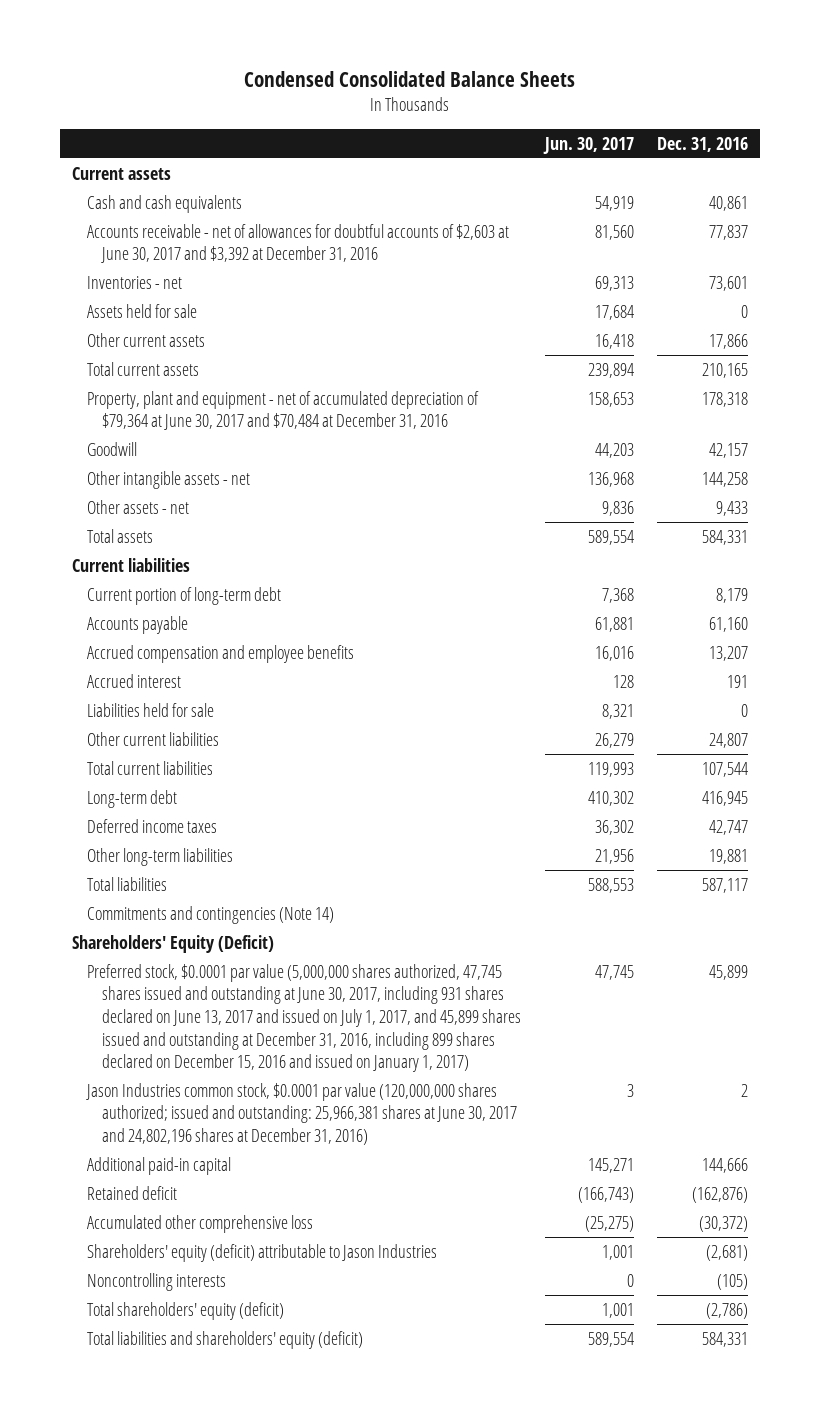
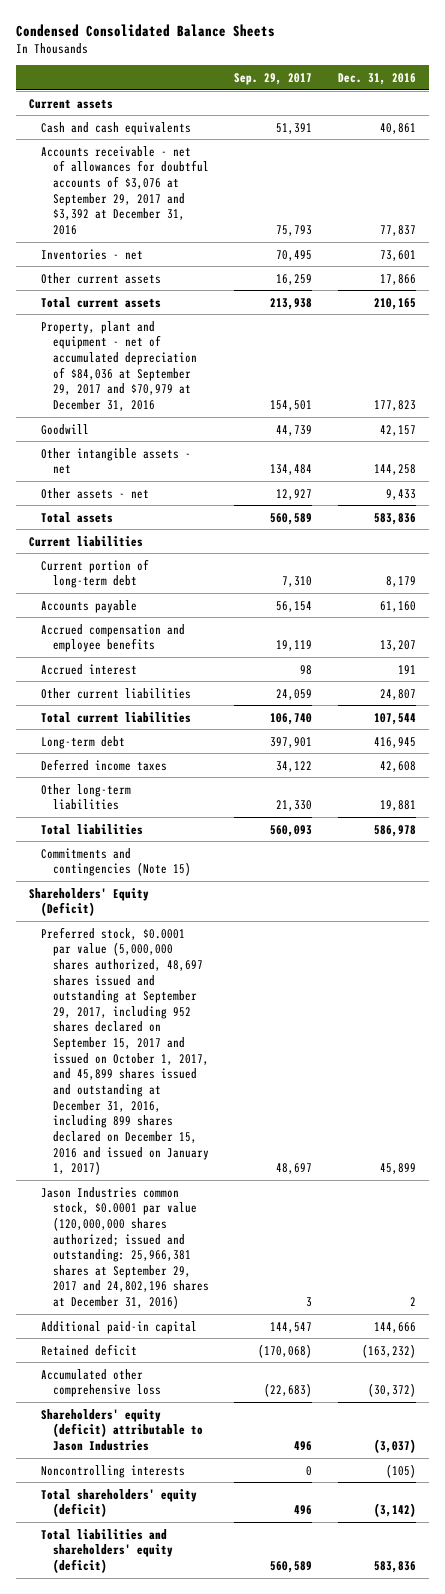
[542,136,634,154] Jun. 30, 2017 -> none
none -> [234,72,313,85] Sep. 29, 2017
[86,223,509,264] Accounts receivable - net of allowances for doubtful accounts of $2,603 at June 30, 2017 and $3,392 at December 31, 2016 -> [40,145,209,235] Accounts receivable - net of allowances for doubtful accounts of $3,076 at September 29, 2017 and $3,392 at December 31, 2016
[86,303,197,318] Assets held for sale -> none
[86,390,479,431] Property, plant and equipment - net of accumulated depreciation of $79,364 at June 30, 2017 and $70,484 at December 31, 2016 -> [40,320,197,411] Property, plant and equipment - net of accumulated depreciation of $84,036 at September 29, 2017 and $70,979 at December 31, 2016
[702,391,749,407] 178,318 -> [374,399,417,411] 177,823
[702,529,749,545] 584,331 -> [374,512,417,525] 583,836
[86,702,214,717] Liabilities held for sale -> none
[709,819,749,835] 42,747 -> [380,760,417,772] 42,608
[702,877,749,893] 587,117 -> [374,824,417,837] 586,978
[86,905,334,924] Commitments and contingencies (Note 14) -> [40,847,191,877] Commitments and contingencies (Note 15)
[86,963,522,1073] Preferred stock, $0.0001 par value (5,000,000 shares authorized, 47,745 shares issued and outstanding at June 30, 2017, including 931 shares declared on June 13, 2017 and issued on July 1, 2017, and 45,899 shares issued and outstanding at December 31, 2016, including 899 shares declared on December 15, 2016 and issued on January 1, 2017) -> [40,926,209,1176] Preferred stock, $0.0001 par value (5,000,000 shares authorized, 48,697 shares issued and outstanding at September 29, 2017, including 952 shares declared on September 15, 2017 and issued on October 1, 2017, and 45,899 shares issued and outstanding at December 31, 2016, including 899 shares declared on December 15, 2016 and issued on January 1, 2017)
[85,1082,518,1145] Jason Industries common stock, $0.0001 par value (120,000,000 shares authorized; issued and outstanding: 25,966,381 shares at June 30, 2017 and 24,802,196 shares at December 31, 2016) -> [40,1186,209,1310] Jason Industries common stock, $0.0001 par value (120,000,000 shares authorized; issued and outstanding: 25,966,381 shares at September 29, 2017 and 24,802,196 shares at December 31, 2016)
[692,1186,749,1203] (162,876) -> [362,1343,417,1358] (163,232)
[706,1244,749,1261] (2,681) -> [374,1438,417,1453] (3,037)
[706,1302,749,1319] (2,786) -> [374,1503,417,1518] (3,142)
[702,1331,749,1347] 584,331 -> [374,1560,417,1573] 583,836

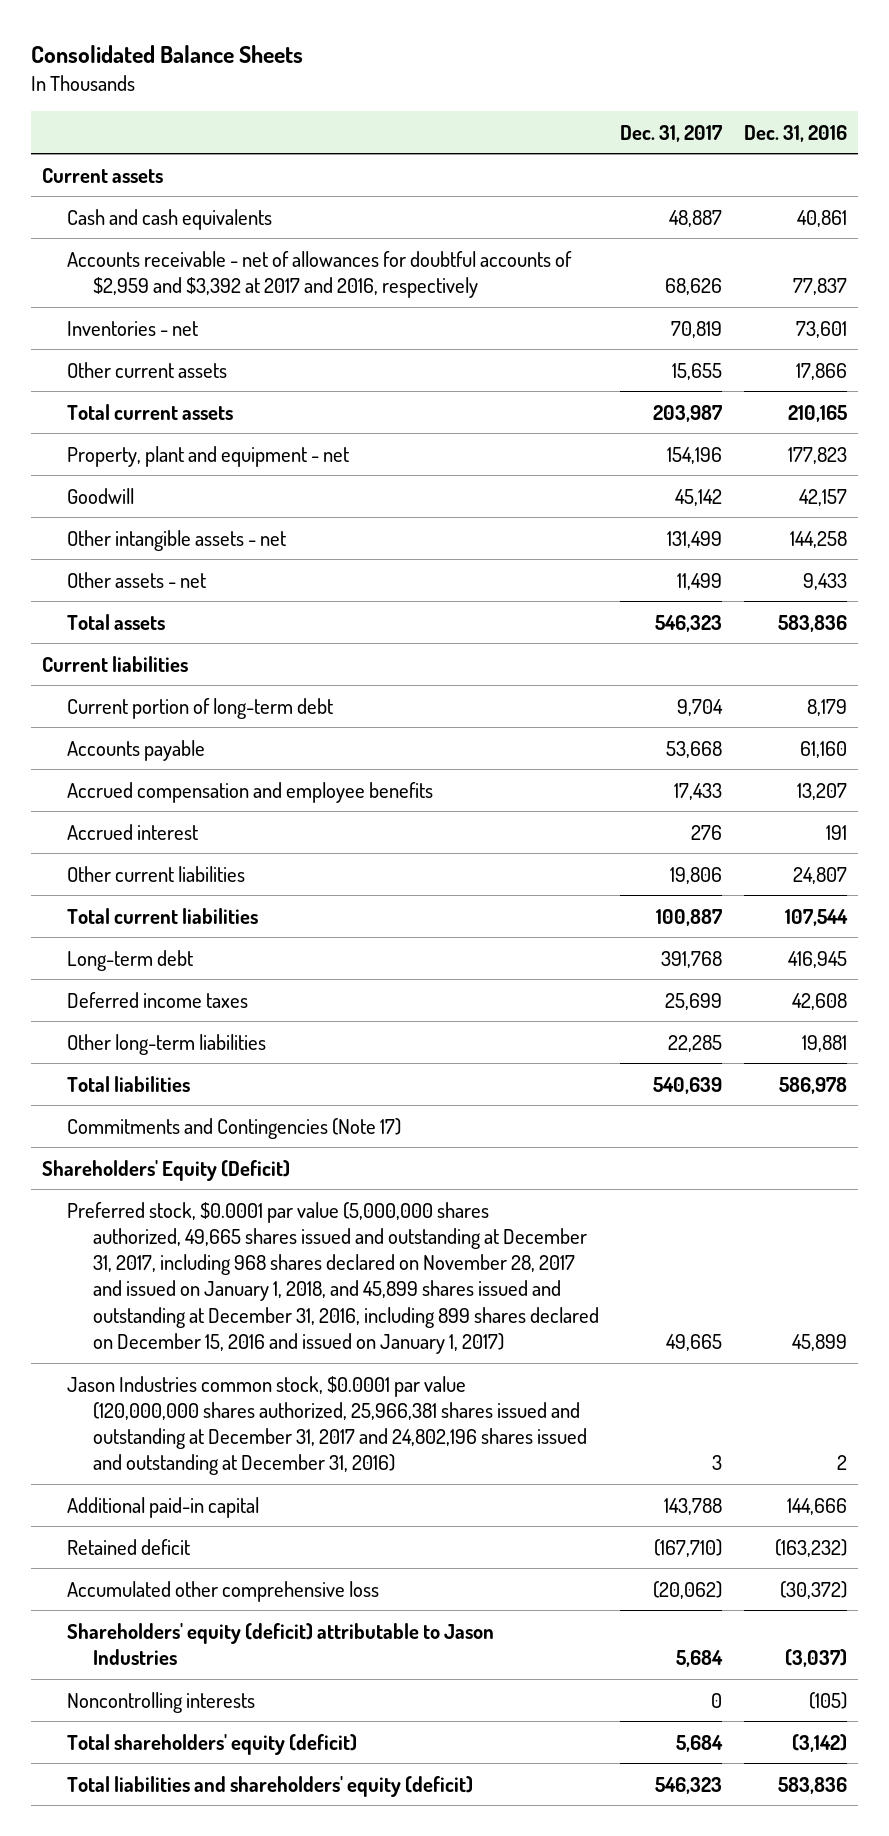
[16,23,276,37] Condensed Consolidated Balance Sheets -> [31,44,304,63] Consolidated Balance Sheets
[234,72,313,85] Sep. 29, 2017 -> none
none -> [620,124,723,142] Dec. 31, 2017
[40,145,209,235] Accounts receivable - net of allowances for doubtful accounts of $3,076 at September 29, 2017 and $3,392 at December 31, 2016 -> [67,250,573,298] Accounts receivable - net of allowances for doubtful accounts of $2,959 and $3,392 at 2017 and 2016, respectively
[40,320,197,411] Property, plant and equipment - net of accumulated depreciation of $84,036 at September 29, 2017 and $70,979 at December 31, 2016 -> [67,445,350,467] Property, plant and equipment - net
[40,847,191,877] Commitments and contingencies (Note 15) -> [67,1117,402,1139] Commitments and Contingencies (Note 17)
[40,926,209,1176] Preferred stock, $0.0001 par value (5,000,000 shares authorized, 48,697 shares issued and outstanding at September 29, 2017, including 952 shares declared on September 15, 2017 and issued on October 1, 2017, and 45,899 shares issued and outstanding at December 31, 2016, including 899 shares declared on December 15, 2016 and issued on January 1, 2017) -> [67,1201,599,1355] Preferred stock, $0.0001 par value (5,000,000 shares authorized, 49,665 shares issued and outstanding at December 31, 2017, including 968 shares declared on November 28, 2017 and issued on January 1, 2018, and 45,899 shares issued and outstanding at December 31, 2016, including 899 shares declared on December 15, 2016 and issued on January 1, 2017)
[40,1186,209,1310] Jason Industries common stock, $0.0001 par value (120,000,000 shares authorized; issued and outstanding: 25,966,381 shares at September 29, 2017 and 24,802,196 shares at December 31, 2016) -> [67,1375,587,1476] Jason Industries common stock, $0.0001 par value (120,000,000 shares authorized, 25,966,381 shares issued and outstanding at December 31, 2017 and 24,802,196 shares issued and outstanding at December 31, 2016)

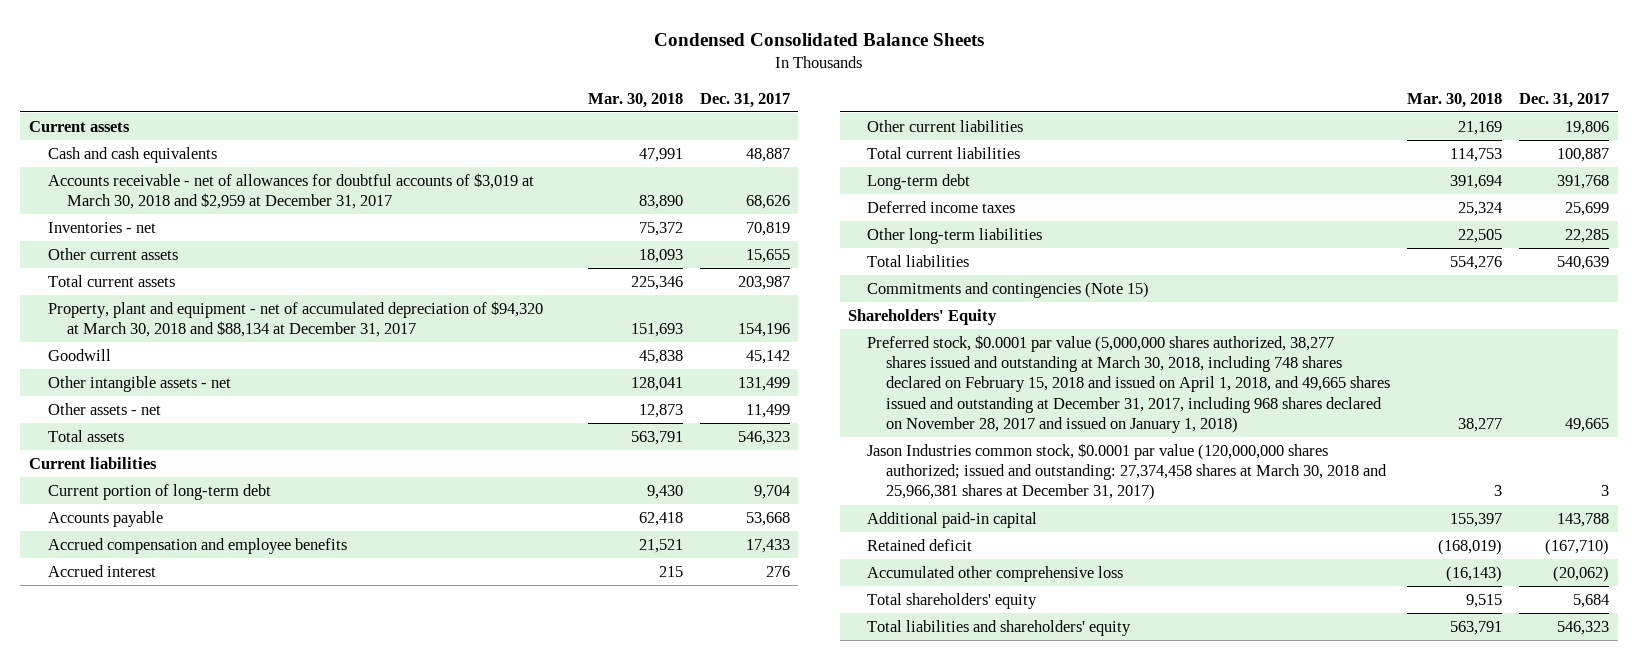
[31,44,304,63] Consolidated Balance Sheets -> [653,33,984,47] Condensed Consolidated Balance Sheets
[743,124,847,142] Dec. 31, 2016 -> none
none -> [588,92,684,108] Mar. 30, 2018
[67,250,573,298] Accounts receivable - net of allowances for doubtful accounts of $2,959 and $3,392 at 2017 and 2016, respectively -> [48,172,535,210] Accounts receivable - net of allowances for doubtful accounts of $3,019 at March 30, 2018 and $2,959 at December 31, 2017
[67,445,350,467] Property, plant and equipment - net -> [48,300,544,338] Property, plant and equipment - net of accumulated depreciation of $94,320 at March 30, 2018 and $88,134 at December 31, 2017
[67,1117,402,1139] Commitments and Contingencies (Note 17) -> [867,281,1150,298] Commitments and contingencies (Note 15)
[41,1159,290,1181] Shareholders' Equity (Deficit) -> [848,308,998,325] Shareholders' Equity
[67,1201,599,1355] Preferred stock, $0.0001 par value (5,000,000 shares authorized, 49,665 shares issued and outstanding at December 31, 2017, including 968 shares declared on November 28, 2017 and issued on January 1, 2018, and 45,899 shares issued and outstanding at December 31, 2016, including 899 shares declared on December 15, 2016 and issued on January 1, 2017) -> [867,334,1391,434] Preferred stock, $0.0001 par value (5,000,000 shares authorized, 38,277 shares issued and outstanding at March 30, 2018, including 748 shares declared on February 15, 2018 and issued on April 1, 2018, and 49,665 shares issued and outstanding at December 31, 2017, including 968 shares declared on November 28, 2017 and issued on January 1, 2018)
[67,1375,587,1476] Jason Industries common stock, $0.0001 par value (120,000,000 shares authorized, 25,966,381 shares issued and outstanding at December 31, 2017 and 24,802,196 shares issued and outstanding at December 31, 2016) -> [867,442,1388,501] Jason Industries common stock, $0.0001 par value (120,000,000 shares authorized; issued and outstanding: 27,374,458 shares at March 30, 2018 and 25,966,381 shares at December 31, 2017)
[67,1622,495,1665] Shareholders' equity (deficit) attributable to Jason Industries -> none
[67,1691,256,1713] Noncontrolling interests -> none
[67,1733,358,1755] Total shareholders' equity (deficit) -> [867,592,1038,609] Total shareholders' equity
[67,1775,474,1797] Total liabilities and shareholders' equity (deficit) -> [867,619,1132,636] Total liabilities and shareholders' equity

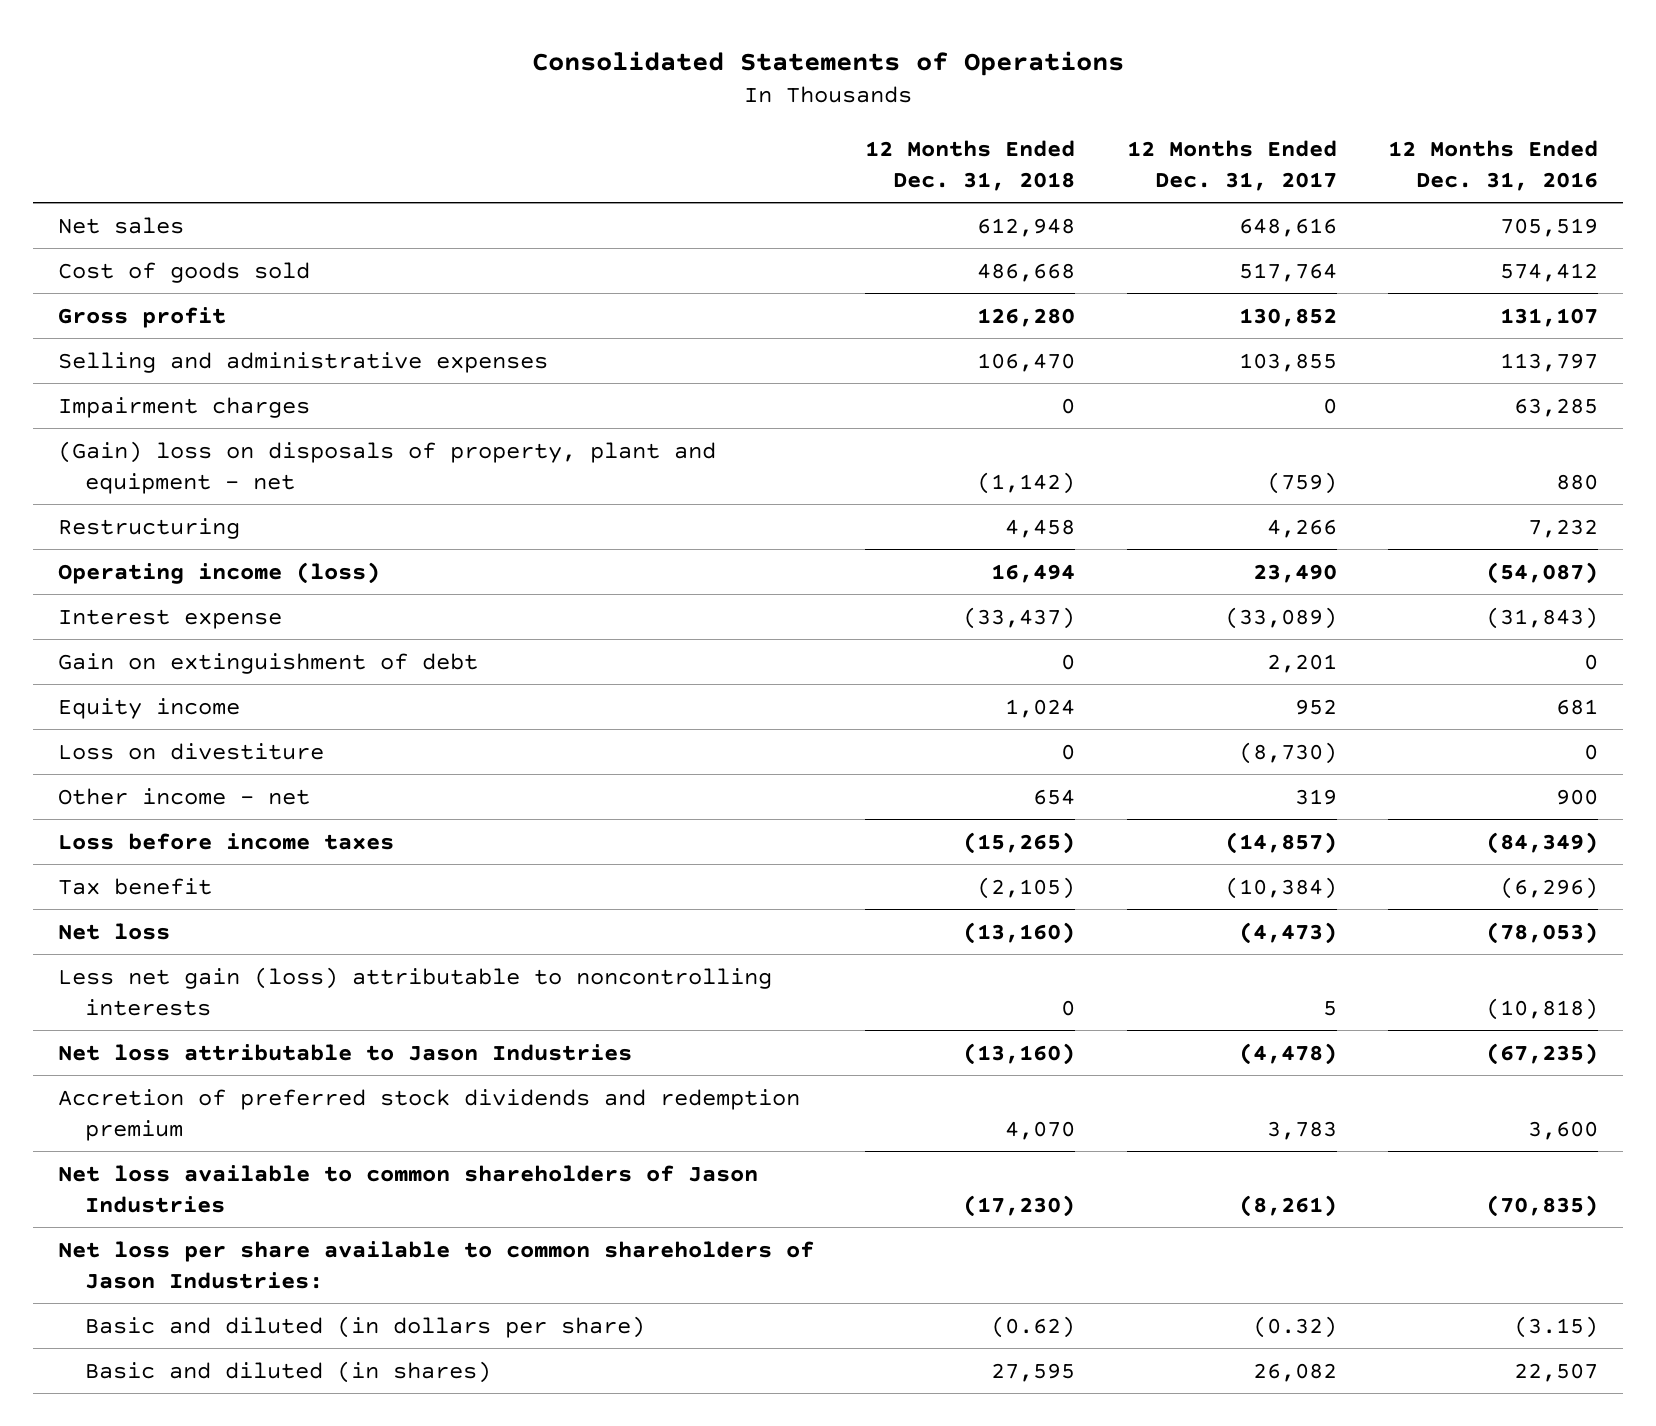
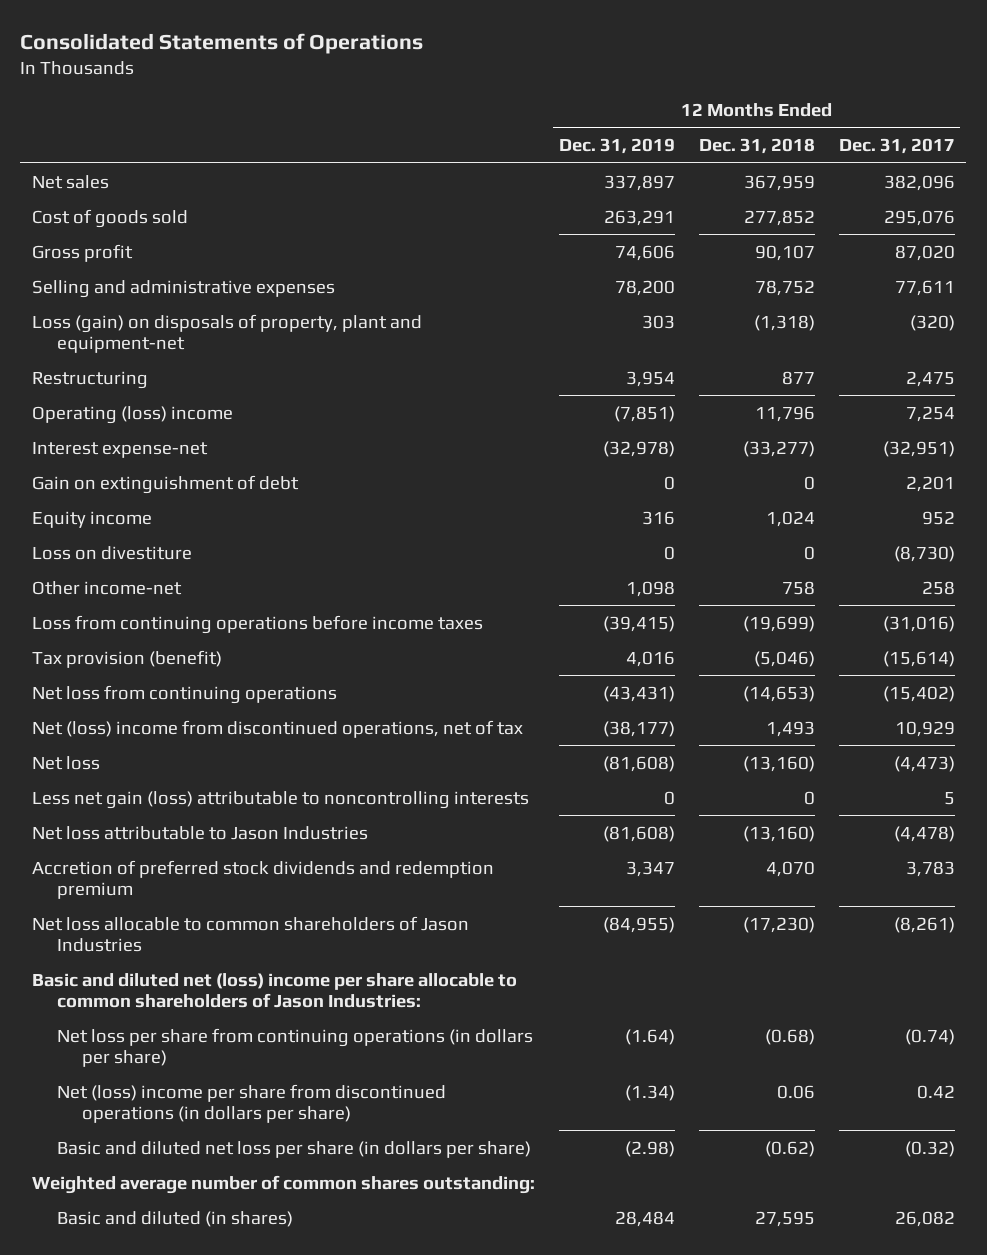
[1387,139,1598,191] 12 Months Ended Dec. 31, 2016 -> none
none -> [559,138,676,155] Dec. 31, 2019
[58,396,311,418] Impairment charges -> none
[977,217,1076,237] 612,948 -> [743,174,815,191] 367,959
[1238,217,1337,237] 648,616 -> [883,174,955,191] 382,096
[977,262,1076,282] 486,668 -> [743,209,815,226] 277,852
[1238,262,1337,282] 517,764 -> [883,209,955,226] 295,076
[977,307,1076,327] 126,280 -> [754,244,815,261] 90,107
[1238,307,1337,327] 130,852 -> [894,244,955,261] 87,020
[977,352,1076,372] 106,470 -> [754,279,815,296] 78,752
[1238,352,1337,372] 103,855 -> [894,279,955,296] 77,611
[58,440,717,494] (Gain) loss on disposals of property, plant and equipment - net -> [32,313,423,353] Loss (gain) on disposals of property, plant and equipment-net
[977,471,1076,494] (1,142) -> [753,314,815,331] (1,318)
[1266,471,1337,494] (759) -> [909,314,955,331] (320)
[1005,518,1076,538] 4,458 -> [781,370,815,385] 877
[1266,518,1337,538] 4,266 -> [905,370,955,387] 2,475
[58,561,381,584] Operating income (loss) -> [32,405,234,424] Operating (loss) income
[991,563,1076,583] 16,494 -> [754,405,815,422] 11,796
[1252,563,1337,583] 23,490 -> [905,405,955,422] 7,254
[58,608,283,629] Interest expense -> [32,441,209,458] Interest expense-net
[963,606,1076,629] (33,437) -> [742,440,815,457] (33,277)
[1224,606,1337,629] (33,089) -> [882,440,955,457] (32,951)
[58,787,311,805] Other income - net -> [32,580,183,595] Other income-net
[1033,788,1076,805] 654 -> [781,580,815,595] 758
[1294,788,1337,805] 319 -> [921,580,955,595] 258
[58,832,395,850] Loss before income taxes -> [32,614,484,634] Loss from continuing operations before income taxes
[963,831,1076,854] (15,265) -> [742,615,815,632] (19,699)
[1224,831,1337,854] (14,857) -> [882,615,955,632] (31,016)
[58,877,213,895] Tax benefit -> [32,649,223,668] Tax provision (benefit)
[977,876,1076,899] (2,105) -> [753,650,815,667] (5,046)
[1224,876,1337,899] (10,384) -> [882,650,955,667] (15,614)
none -> [32,684,338,704] Net loss from continuing operations
none -> [32,719,524,738] Net (loss) income from discontinued operations, net of tax
[58,1164,759,1213] Net loss available to common shareholders of Jason Industries -> [32,915,470,952] Net loss allocable to common shareholders of Jason Industries
[58,1240,815,1289] Net loss per share available to common shareholders of Jason Industries: -> [32,972,518,1008] Basic and diluted net (loss) income per share allocable to common shareholders of Jason Industries:
none -> [57,1027,534,1067] Net loss per share from continuing operations (in dollars per share)
none -> [57,1083,447,1123] Net (loss) income per share from discontinued operations (in dollars per share)
[84,1315,645,1338] Basic and diluted (in dollars per share) -> [57,1140,532,1158] Basic and diluted net loss per share (in dollars per share)
none -> [32,1174,536,1194] Weighted average number of common shares outstanding:

